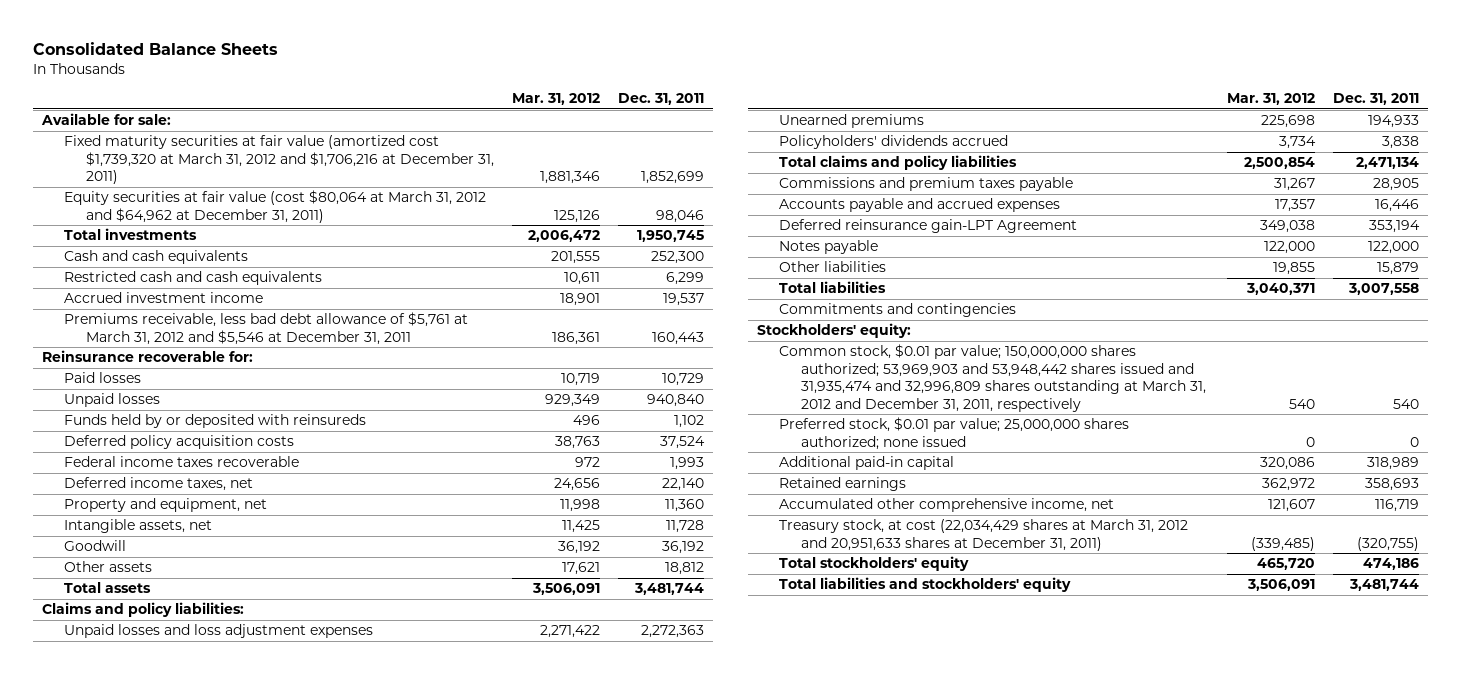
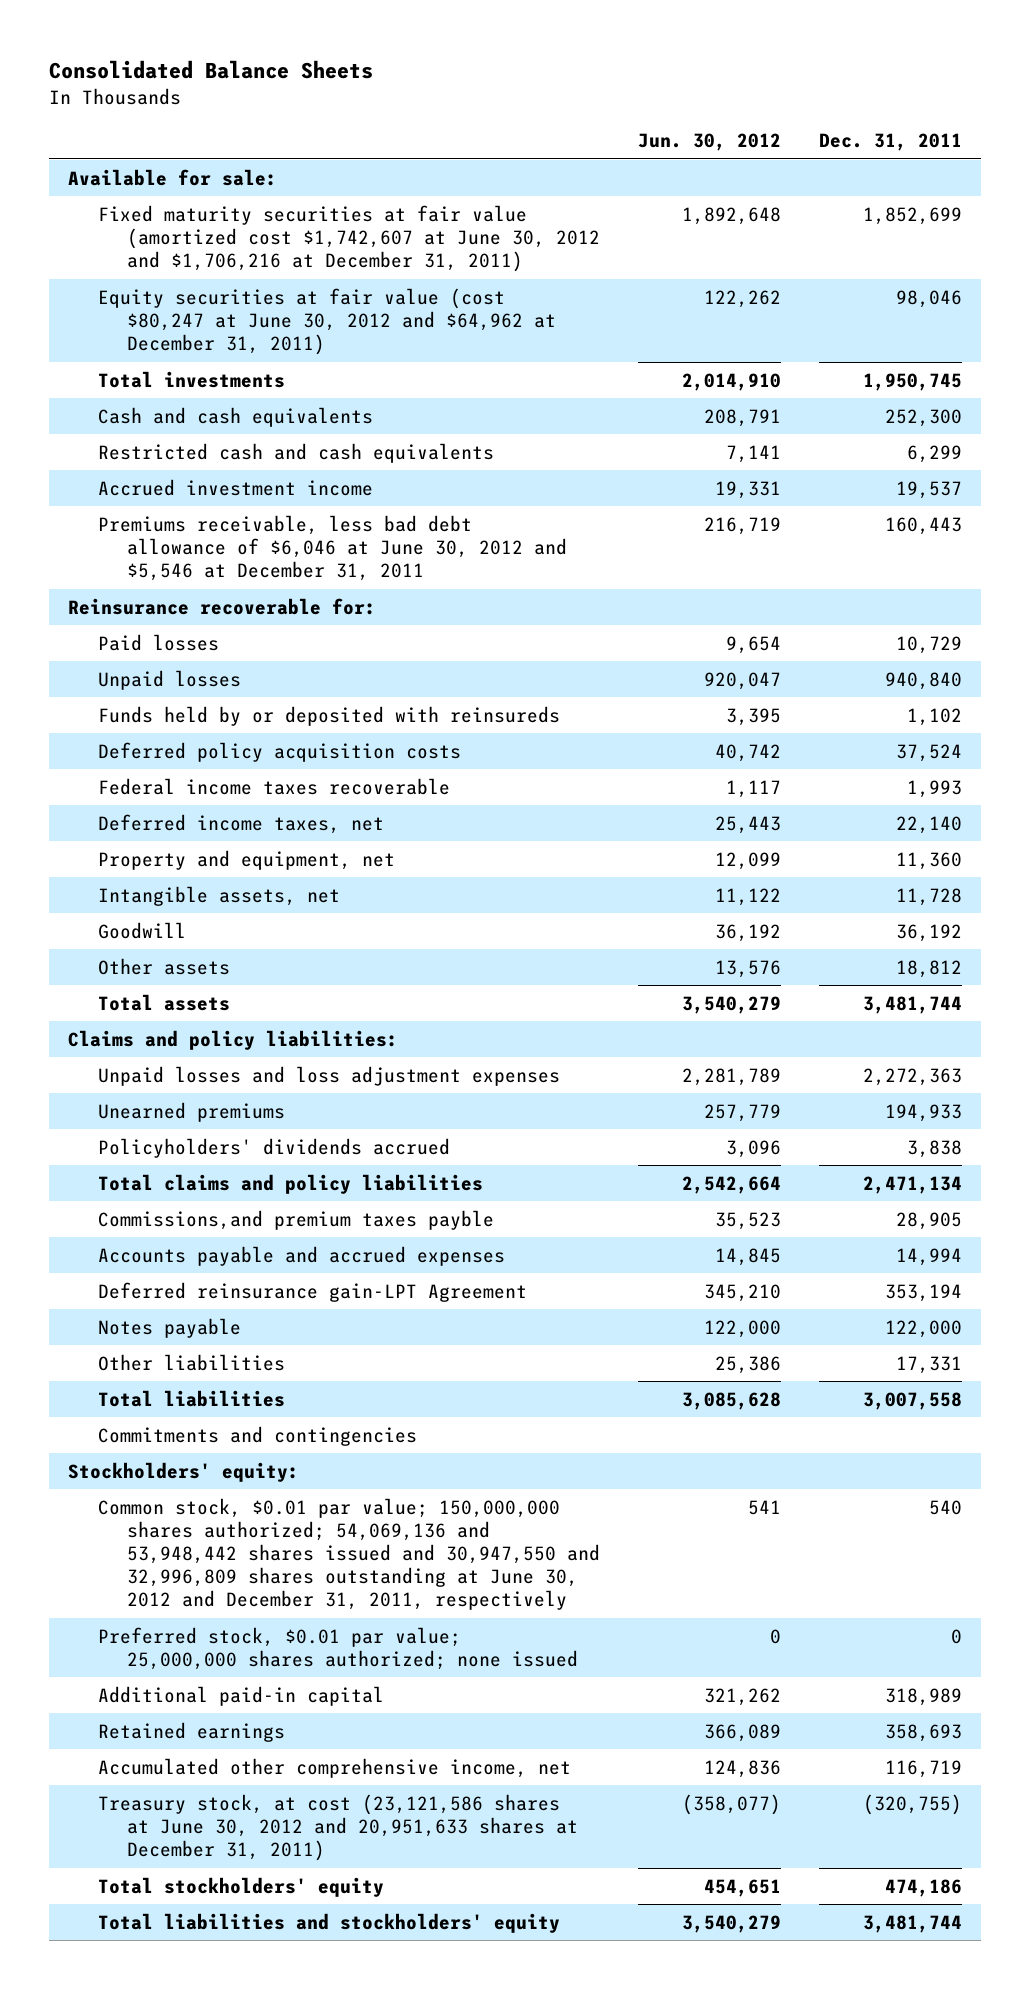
[511,93,600,106] Mar. 31, 2012 -> none
none -> [638,133,782,152] Jun. 30, 2012
[63,135,494,185] Fixed maturity securities at fair value (amortized cost $1,739,320 at March 31, 2012 and $1,706,216 at December 31, 2011) -> [97,204,601,273] Fixed maturity securities at fair value (amortized cost $1,742,607 at June 30, 2012 and $1,706,216 at December 31, 2011)
[63,190,486,223] Equity securities at fair value (cost $80,064 at March 31, 2012 and $64,962 at December 31, 2011) -> [97,287,557,356] Equity securities at fair value (cost $80,247 at June 30, 2012 and $64,962 at December 31, 2011)
[63,312,468,345] Premiums receivable, less bad debt allowance of $5,761 at March 31, 2012 and $5,546 at December 31, 2011 -> [97,514,568,582] Premiums receivable, less bad debt allowance of $6,046 at June 30, 2012 and $5,546 at December 31, 2011
[779,177,1074,192] Commissions and premium taxes payable -> [97,1209,494,1230] Commissions,and premium taxes payble
[1375,199,1420,213] 16,446 -> [895,1247,962,1266] 14,994
[1377,262,1420,276] 15,879 -> [895,1355,962,1374] 17,331
[779,344,1207,412] Common stock, $0.01 par value; 150,000,000 shares authorized; 53,969,903 and 53,948,442 shares issued and 31,935,474 and 32,996,809 shares outstanding at March 31, 2012 and December 31, 2011, respectively -> [97,1497,601,1611] Common stock, $0.01 par value; 150,000,000 shares authorized; 54,069,136 and 53,948,442 shares issued and 30,947,550 and 32,996,809 shares outstanding at June 30, 2012 and December 31, 2011, respectively
[779,519,1189,551] Treasury stock, at cost (22,034,429 shares at March 31, 2012 and 20,951,633 shares at December 31, 2011) -> [97,1793,579,1862] Treasury stock, at cost (23,121,586 shares at June 30, 2012 and 20,951,633 shares at December 31, 2011)

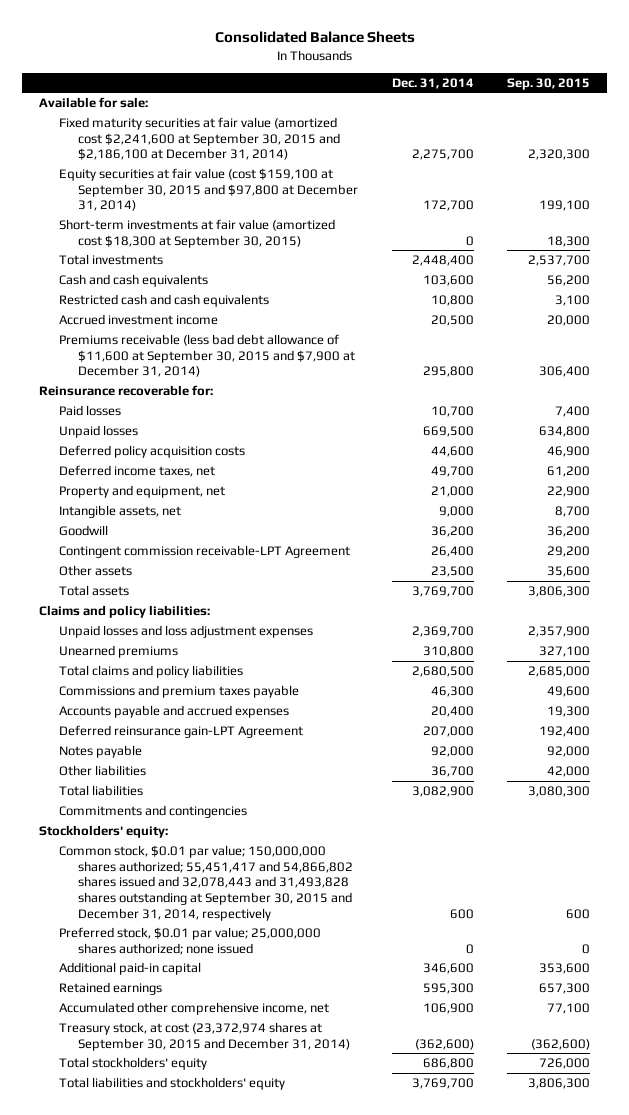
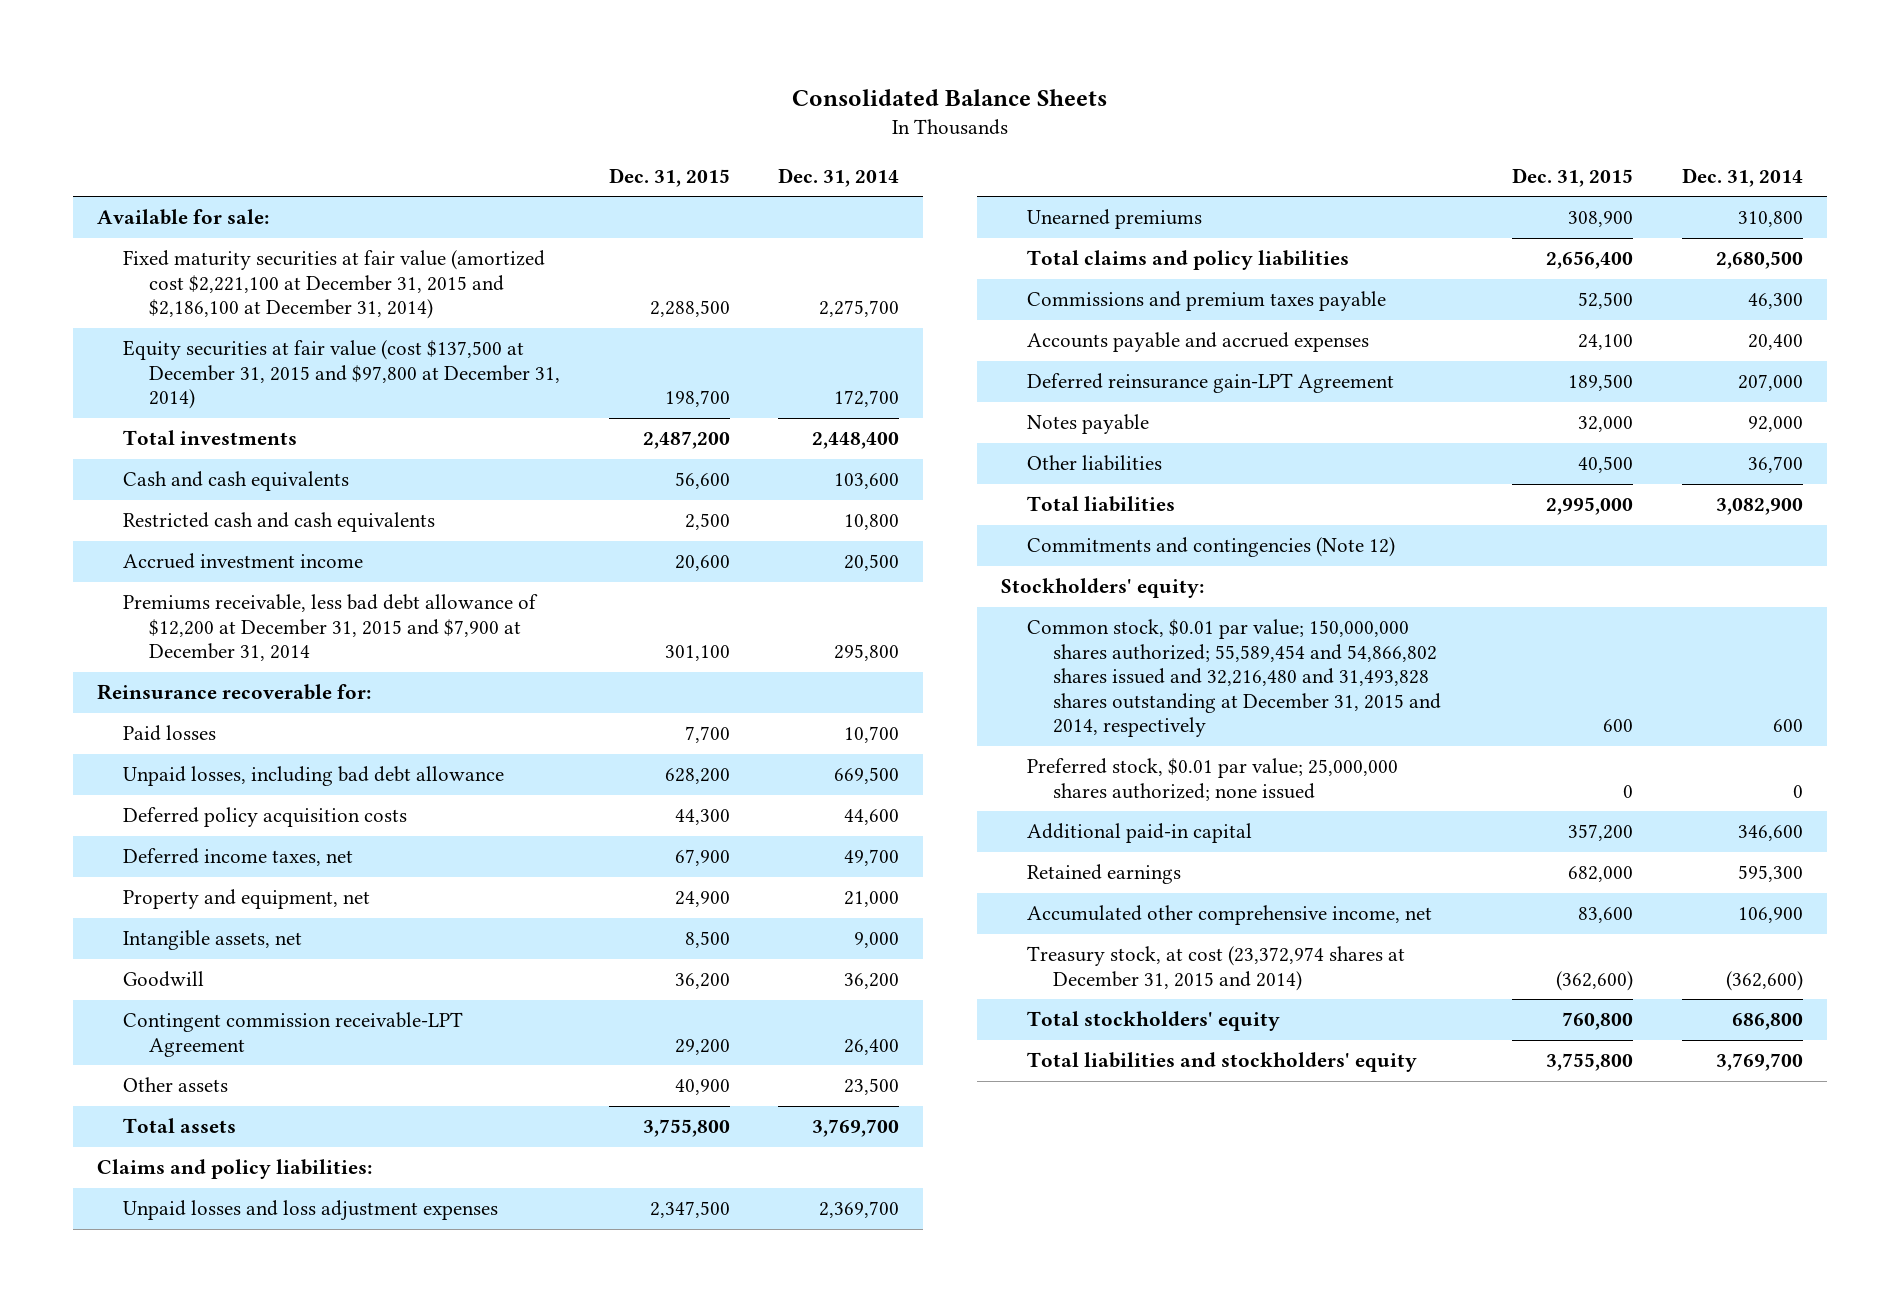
[507,77,591,90] Sep. 30, 2015 -> none
none -> [608,167,730,187] Dec. 31, 2015
[58,218,335,248] Short-term investments at fair value (amortized cost $18,300 at September 30, 2015) -> none
[58,116,341,161] Fixed maturity securities at fair value (amortized cost $2,241,600 at September 30, 2015 and $2,186,100 at December 31, 2014) -> [123,250,546,320] Fixed maturity securities at fair value (amortized cost $2,221,100 at December 31, 2015 and $2,186,100 at December 31, 2014)
[58,167,359,212] Equity securities at fair value (cost $159,100 at September 30, 2015 and $97,800 at December 31, 2014) -> [123,340,561,410] Equity securities at fair value (cost $137,500 at December 31, 2015 and $97,800 at December 31, 2014)
[58,333,356,378] Premiums receivable (less bad debt allowance of $11,600 at September 30, 2015 and $7,900 at December 31, 2014) -> [123,594,539,662] Premiums receivable, less bad debt allowance of $12,200 at December 31, 2015 and $7,900 at December 31, 2014
[58,424,138,438] Unpaid losses -> [123,766,505,787] Unpaid losses, including bad debt allowance
[58,804,247,818] Commitments and contingencies -> [1026,537,1395,558] Commitments and contingencies (Note 12)
[58,844,354,921] Common stock, $0.01 par value; 150,000,000 shares authorized; 55,451,417 and 54,866,802 shares issued and 32,078,443 and 31,493,828 shares outstanding at September 30, 2015 and December 31, 2014, respectively -> [1026,619,1441,738] Common stock, $0.01 par value; 150,000,000 shares authorized; 55,589,454 and 54,866,802 shares issued and 32,216,480 and 31,493,828 shares outstanding at December 31, 2015 and 2014, respectively
[58,1021,351,1051] Treasury stock, at cost (23,372,974 shares at September 30, 2015 and December 31, 2014) -> [1026,946,1405,991] Treasury stock, at cost (23,372,974 shares at December 31, 2015 and 2014)

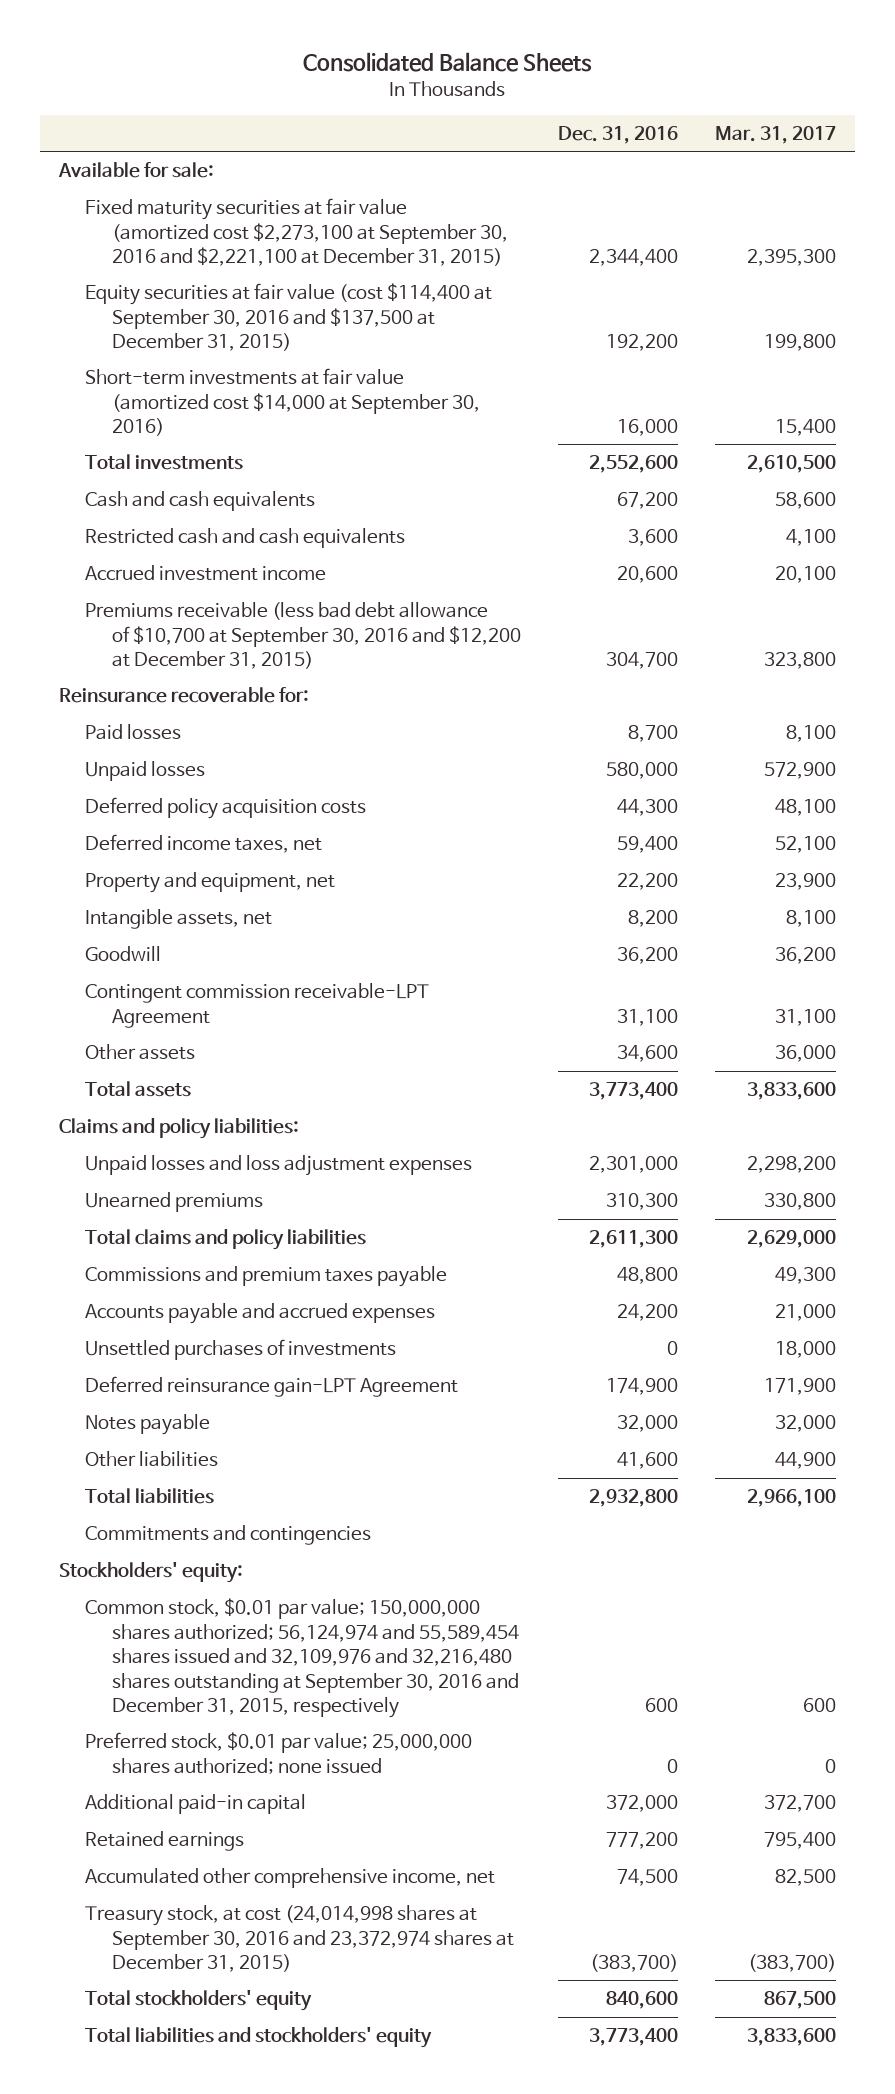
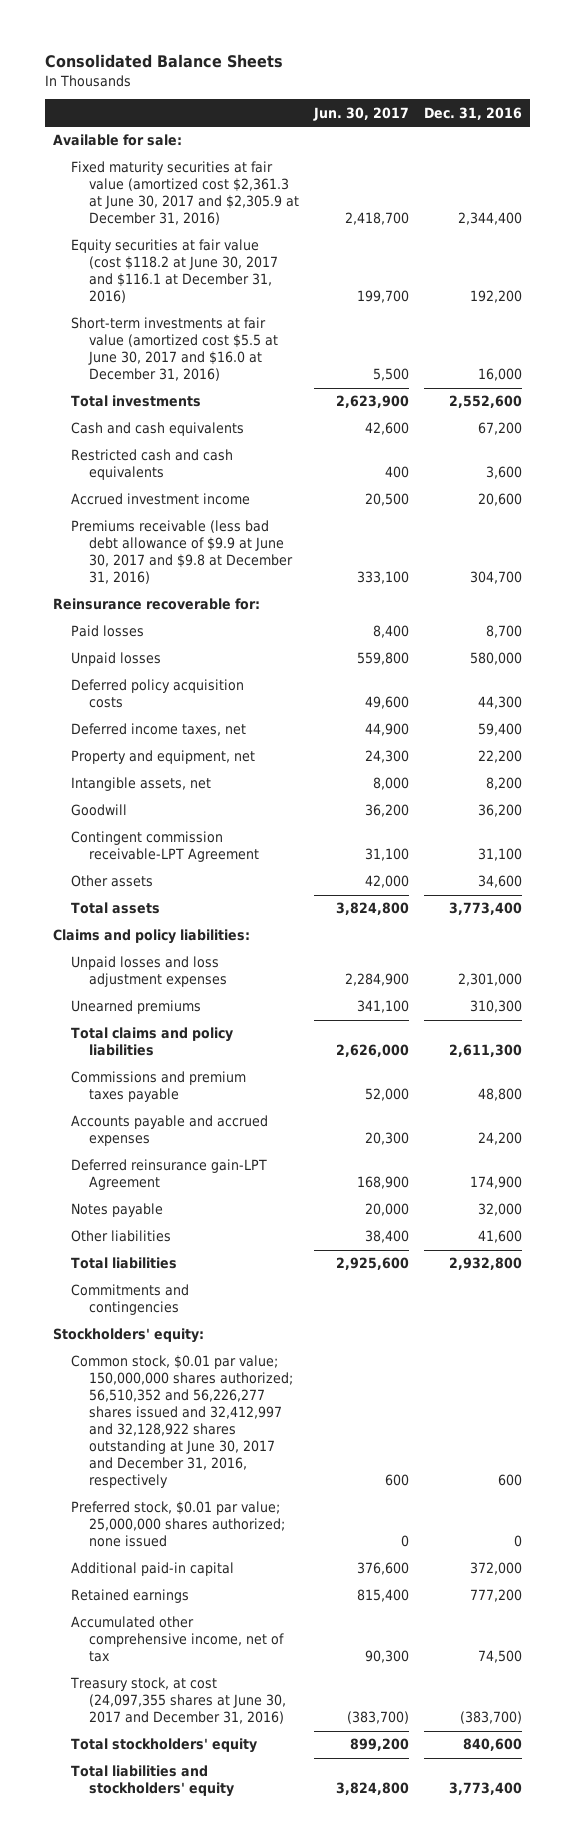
[715,125,837,144] Mar. 31, 2017 -> none
none -> [312,106,409,121] Jun. 30, 2017
[85,198,508,267] Fixed maturity securities at fair value (amortized cost $2,273,100 at September 30, 2016 and $2,221,100 at December 31, 2015) -> [70,161,299,226] Fixed maturity securities at fair value (amortized cost $2,361.3 at June 30, 2017 and $2,305.9 at December 31, 2016)
[85,283,493,352] Equity securities at fair value (cost $114,400 at September 30, 2016 and $137,500 at December 31, 2015) -> [70,239,278,304] Equity securities at fair value (cost $118.2 at June 30, 2017 and $116.1 at December 31, 2016)
[85,368,480,437] Short-term investments at fair value (amortized cost $14,000 at September 30, 2016) -> [70,317,278,382] Short-term investments at fair value (amortized cost $5.5 at June 30, 2017 and $16.0 at December 31, 2016)
[85,602,521,670] Premiums receivable (less bad debt allowance of $10,700 at September 30, 2016 and $12,200 at December 31, 2015) -> [70,520,293,585] Premiums receivable (less bad debt allowance of $9.9 at June 30, 2017 and $9.8 at December 31, 2016)
[85,1339,397,1361] Unsettled purchases of investments -> none
[85,1598,519,1719] Common stock, $0.01 par value; 150,000,000 shares authorized; 56,124,974 and 55,589,454 shares issued and 32,109,976 and 32,216,480 shares outstanding at September 30, 2016 and December 31, 2015, respectively -> [70,1355,293,1489] Common stock, $0.01 par value; 150,000,000 shares authorized; 56,510,352 and 56,226,277 shares issued and 32,412,997 and 32,128,922 shares outstanding at June 30, 2017 and December 31, 2016, respectively
[85,1868,496,1889] Accumulated other comprehensive income, net -> [70,1616,284,1663] Accumulated other comprehensive income, net of tax
[85,1905,514,1973] Treasury stock, at cost (24,014,998 shares at September 30, 2016 and 23,372,974 shares at December 31, 2015) -> [69,1677,286,1725] Treasury stock, at cost (24,097,355 shares at June 30, 2017 and December 31, 2016)

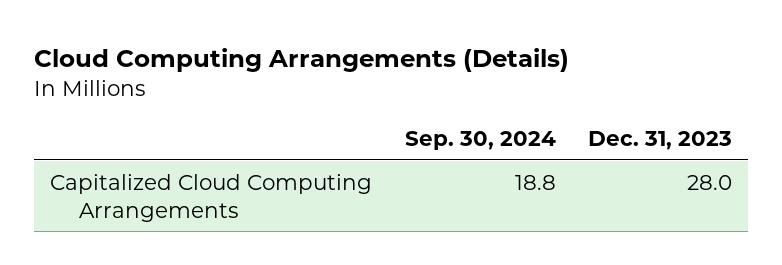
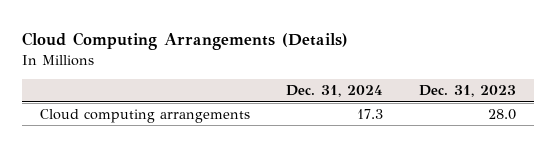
[404,131,556,151] Sep. 30, 2024 -> none
none -> [286,85,384,98] Dec. 31, 2024
[49,173,372,222] Capitalized Cloud Computing Arrangements -> [40,109,251,124] Cloud computing arrangements

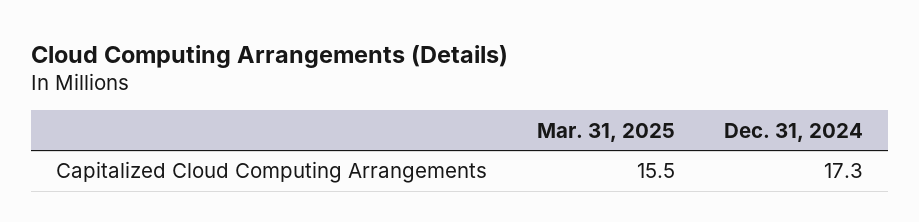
[419,85,517,98] Dec. 31, 2023 -> none
none -> [536,122,675,142] Mar. 31, 2025
[40,109,251,124] Cloud computing arrangements -> [55,161,487,184] Capitalized Cloud Computing Arrangements

